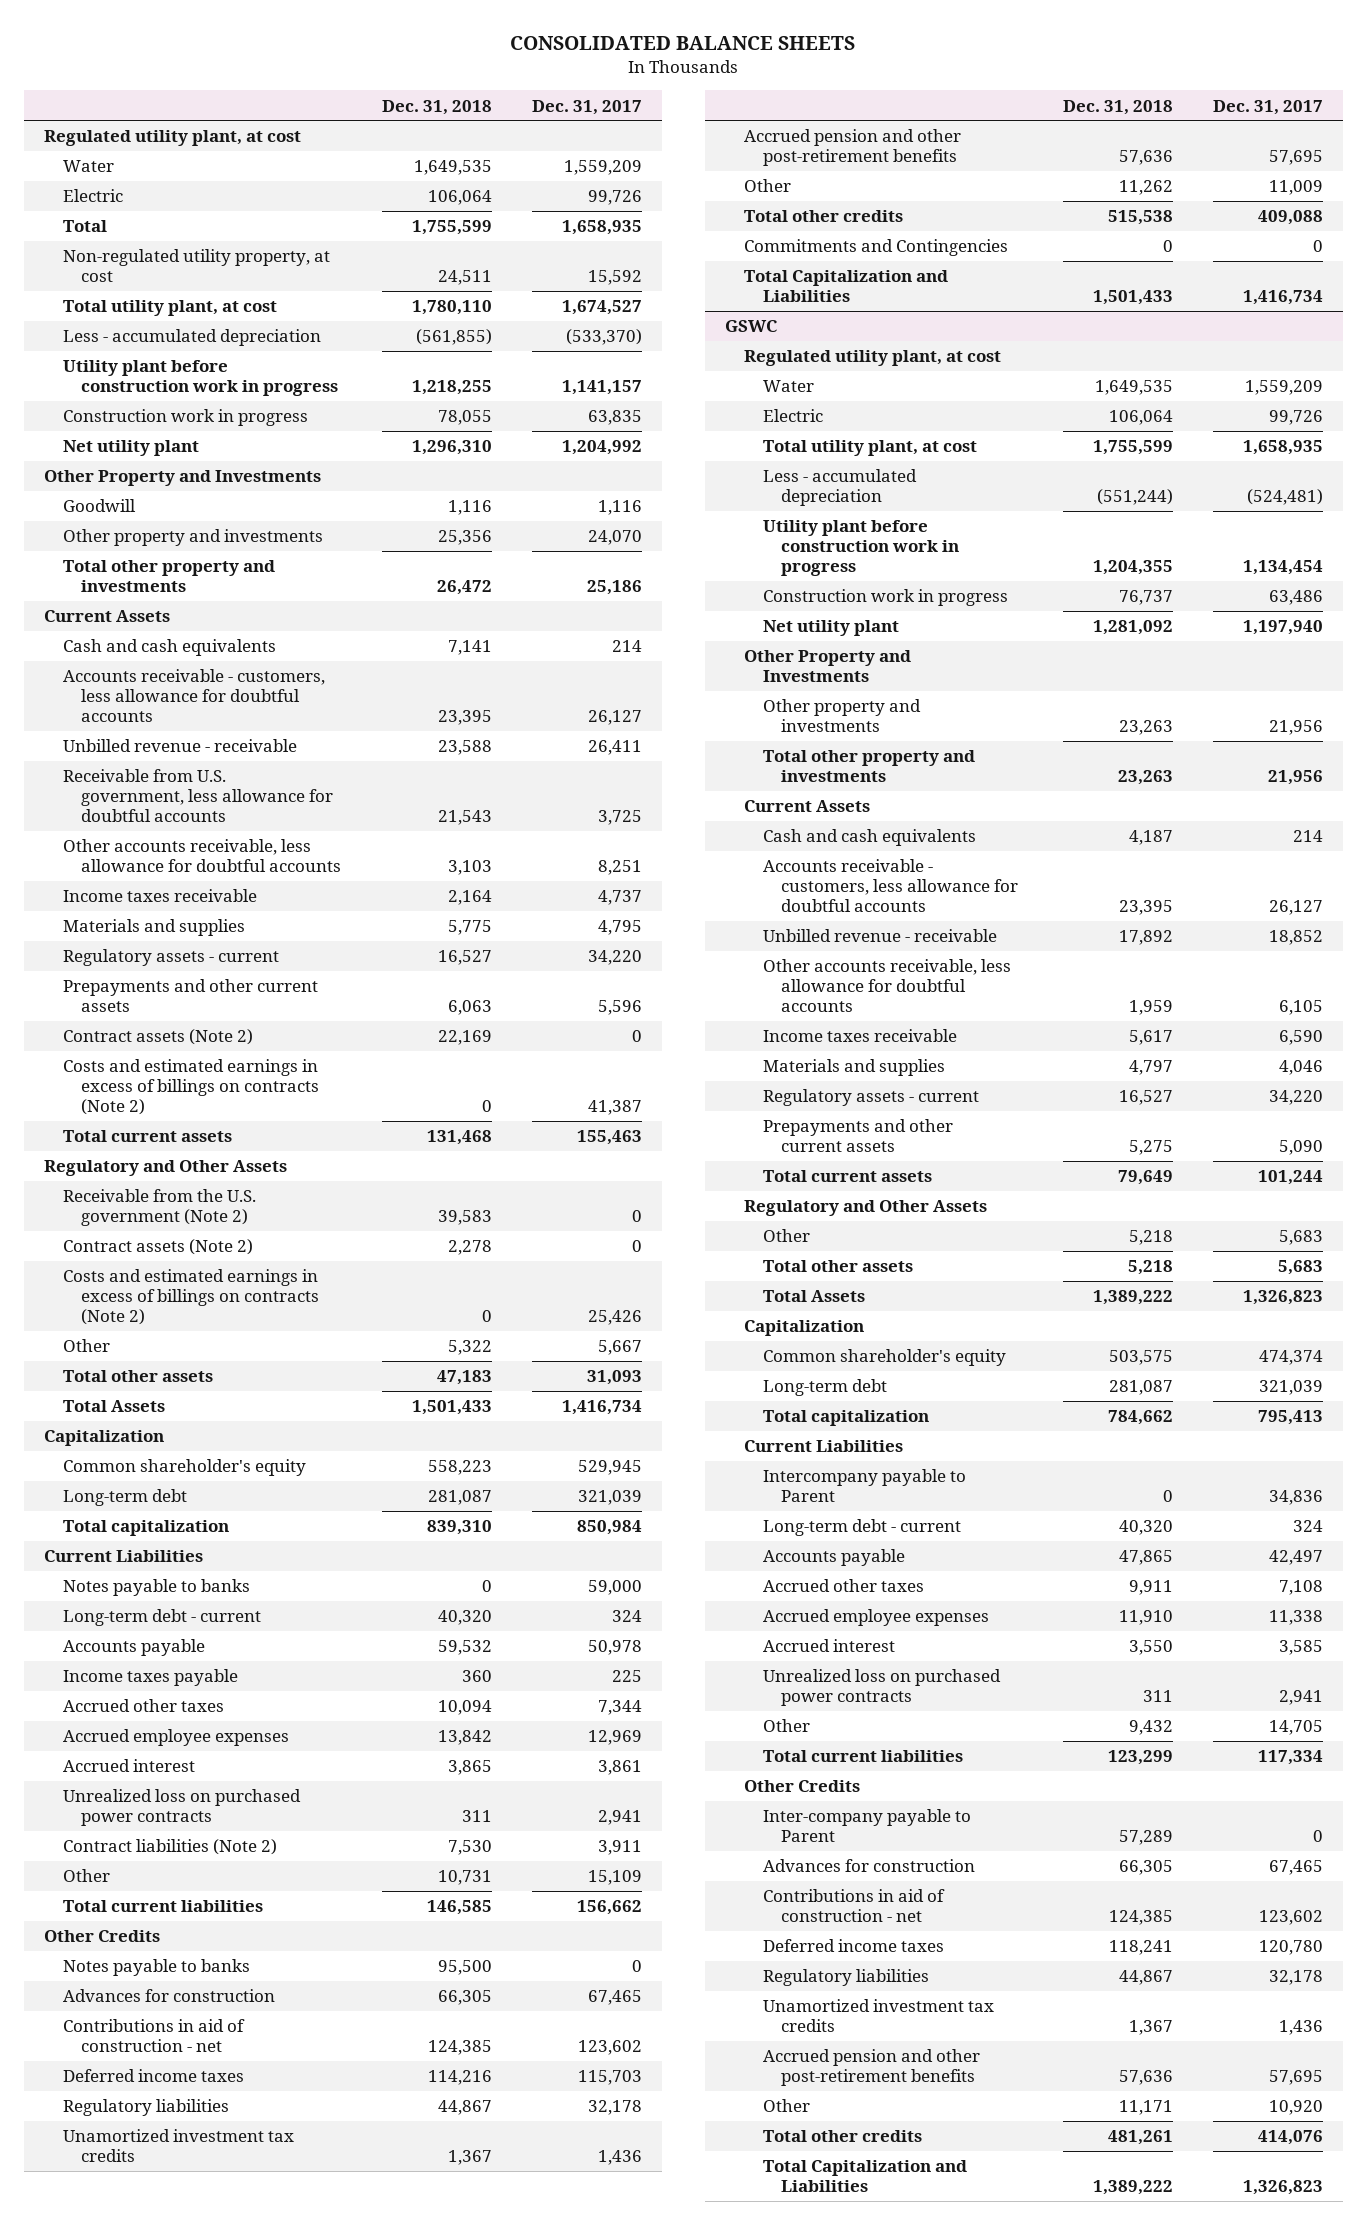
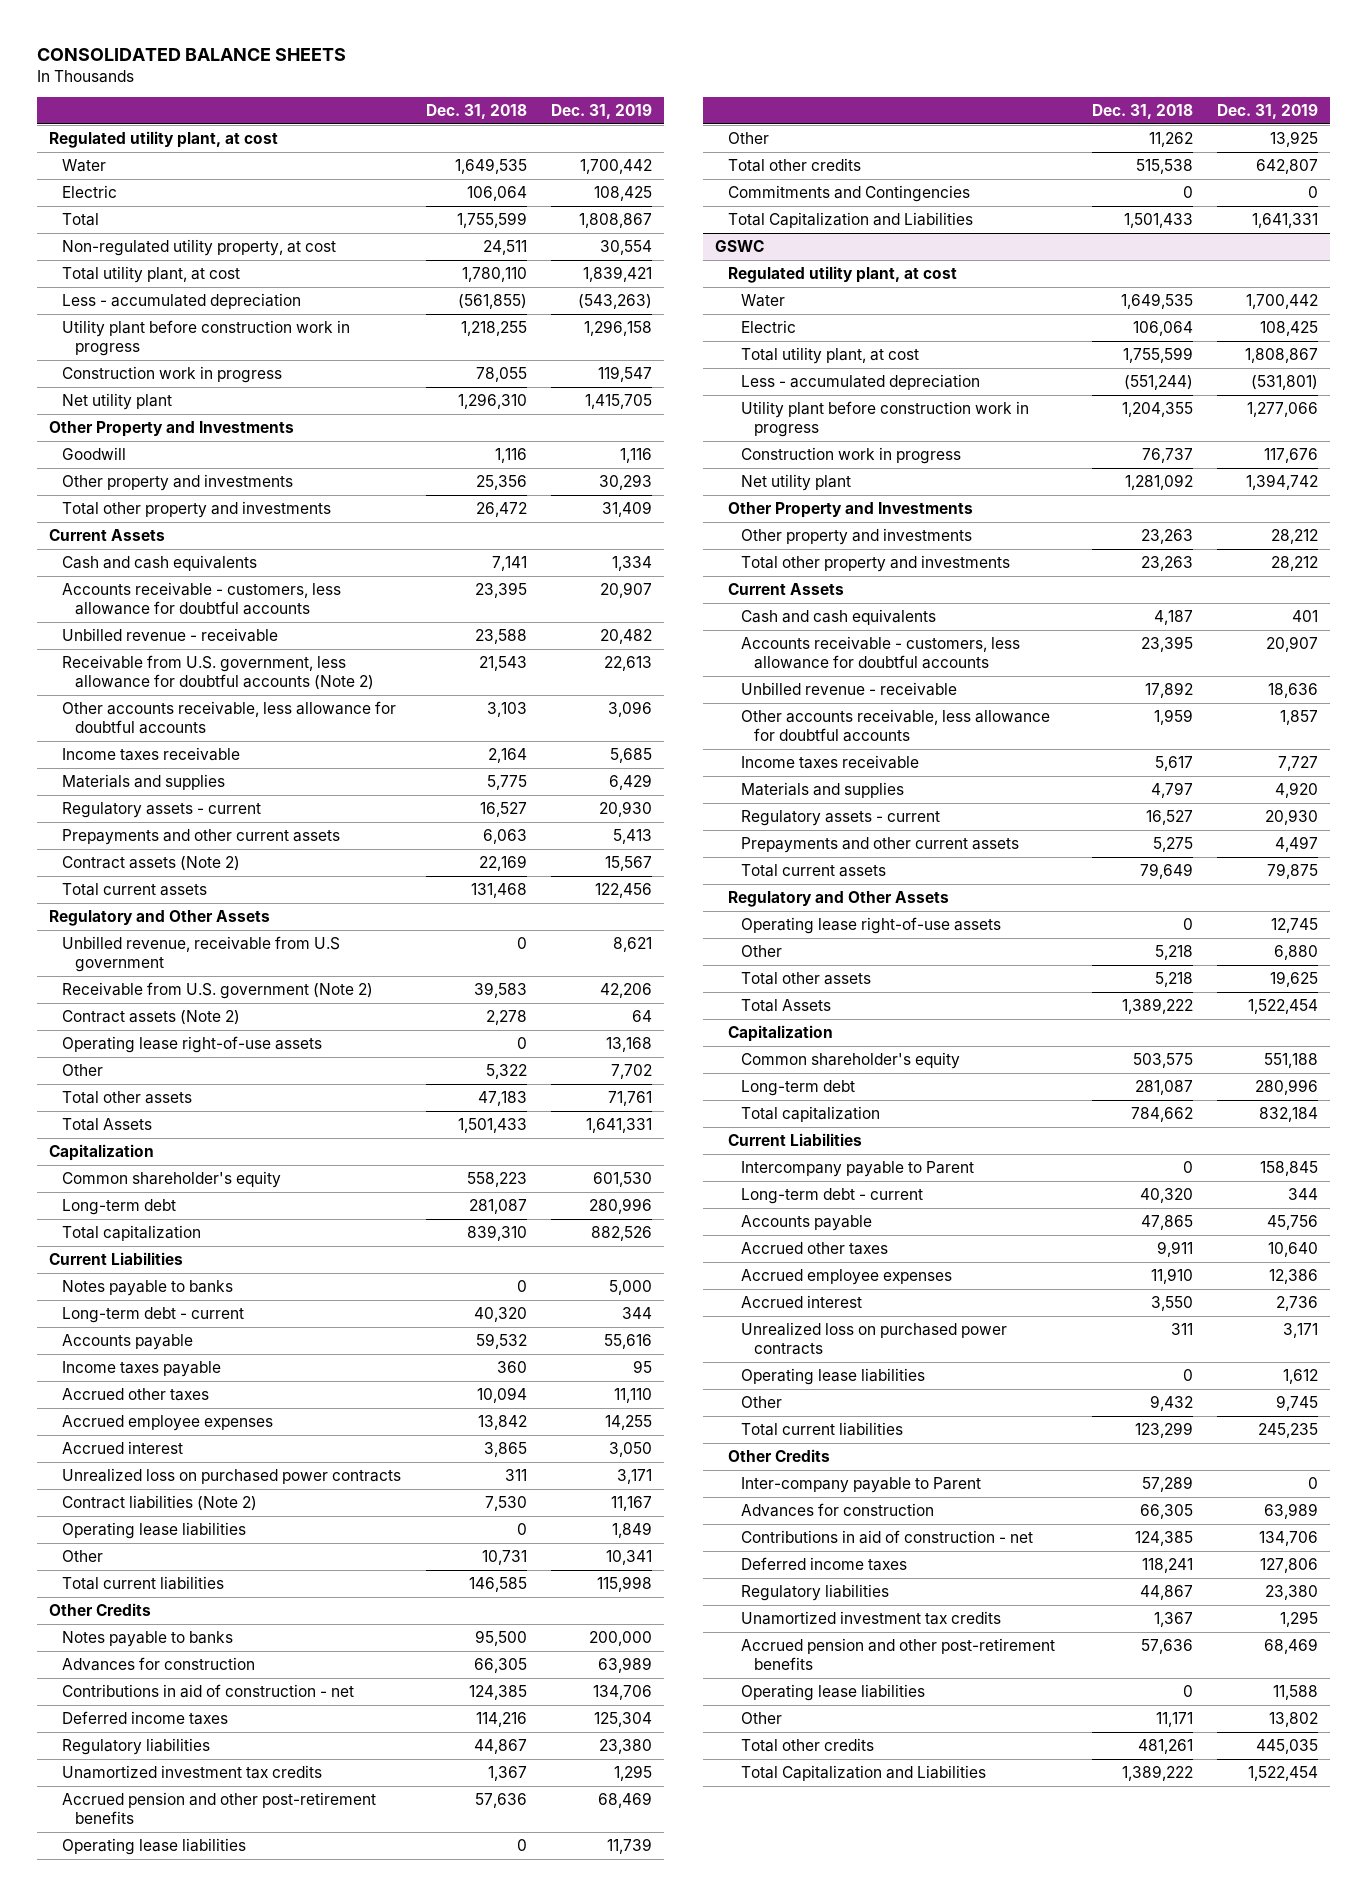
[531,99,642,115] Dec. 31, 2017 -> none
none -> [551,104,653,120] Dec. 31, 2019
[62,769,334,823] Receivable from U.S. government, less allowance for doubtful accounts -> [62,654,375,691] Receivable from U.S. government, less allowance for doubtful accounts (Note 2)
[62,1059,320,1116] Costs and estimated earnings in excess of billings on contracts (Note 2) -> none
none -> [62,935,341,973] Unbilled revenue, receivable from U.S government
[62,1189,256,1227] Receivable from the U.S. government (Note 2) -> [62,981,374,999] Receivable from U.S. government (Note 2)
[62,1269,320,1326] Costs and estimated earnings in excess of billings on contracts (Note 2) -> none
none -> [62,1035,323,1053] Operating lease right-of-use assets
none -> [62,1521,247,1539] Operating lease liabilities
none -> [62,1837,247,1855] Operating lease liabilities
none -> [741,916,1002,934] Operating lease right-of-use assets
none -> [741,1367,926,1385] Operating lease liabilities
none -> [741,1683,926,1701] Operating lease liabilities

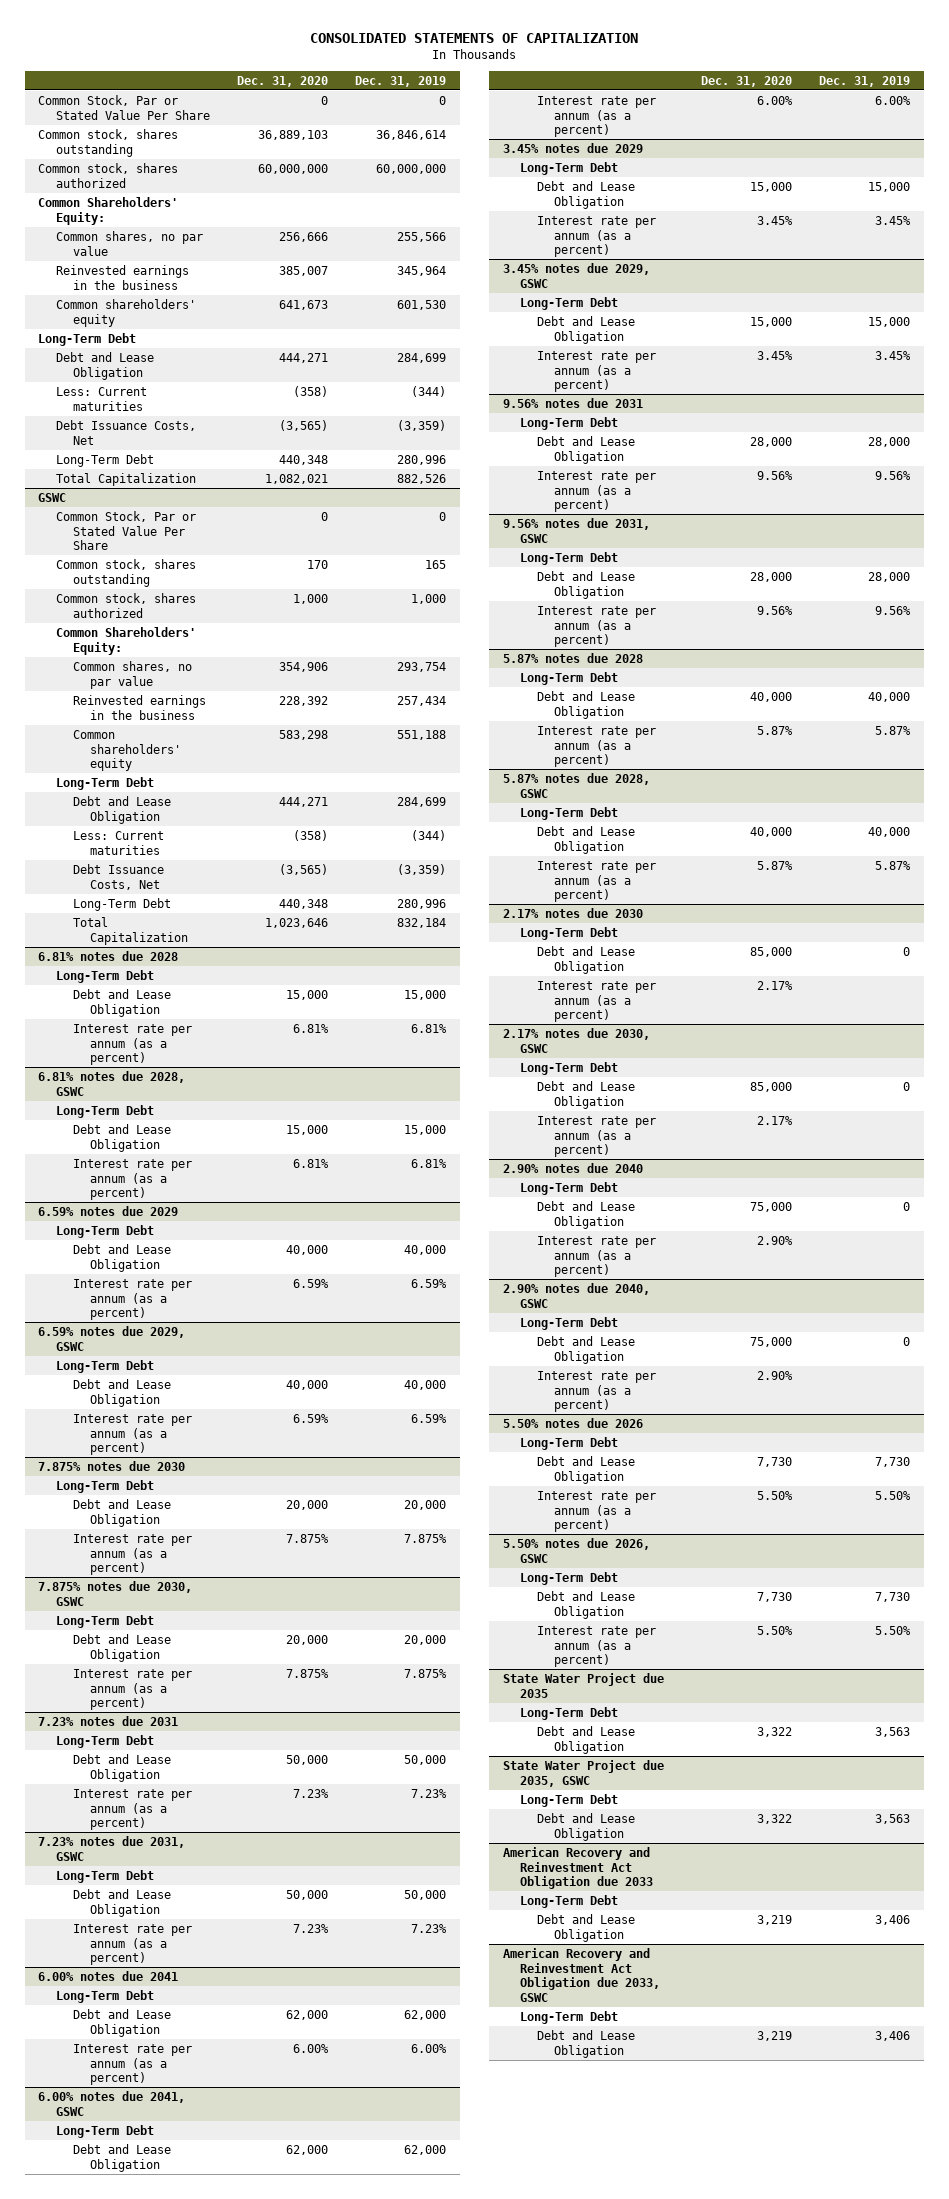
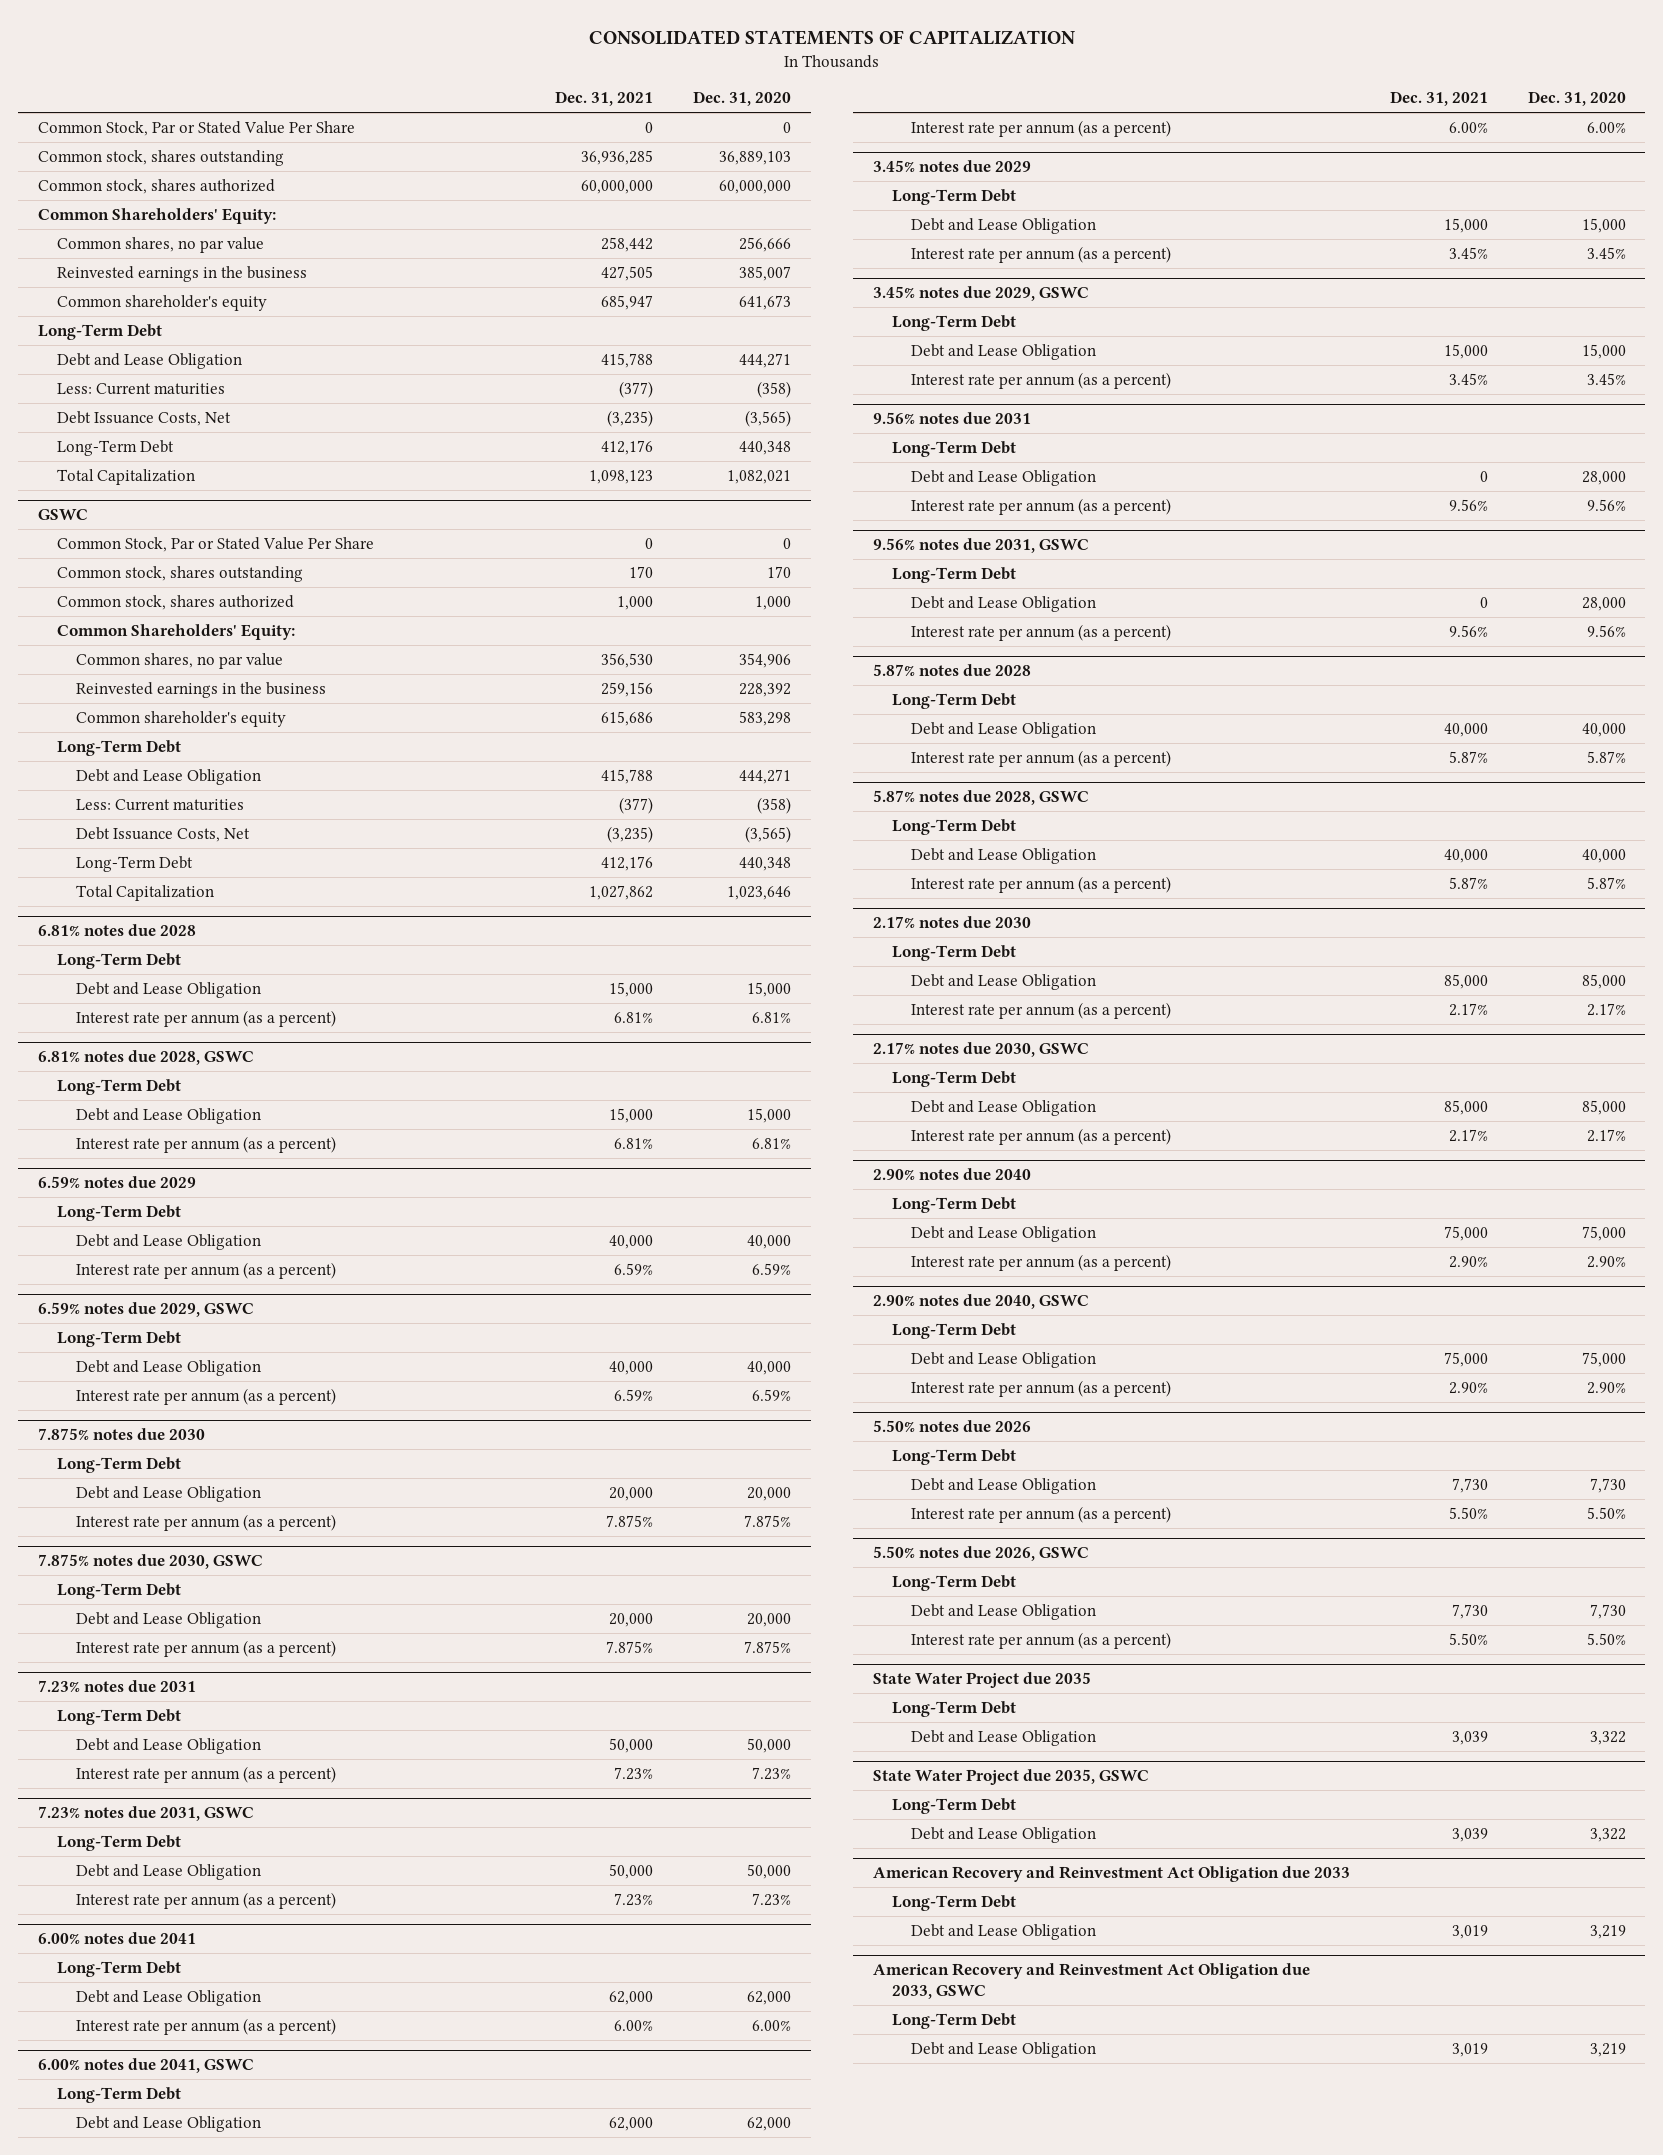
[354,75,446,87] Dec. 31, 2019 -> none
none -> [554,91,653,107] Dec. 31, 2021
[55,298,196,327] Common shareholders' equity -> [57,294,268,311] Common shareholder's equity
[72,729,182,772] Common shareholders' equity -> [76,710,287,727] Common shareholder's equity

